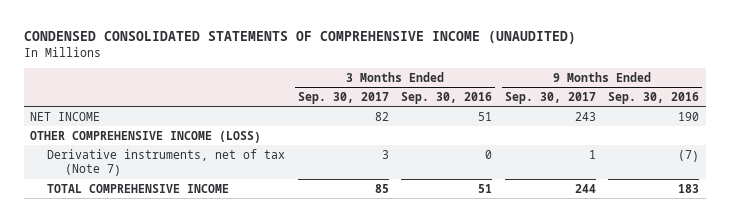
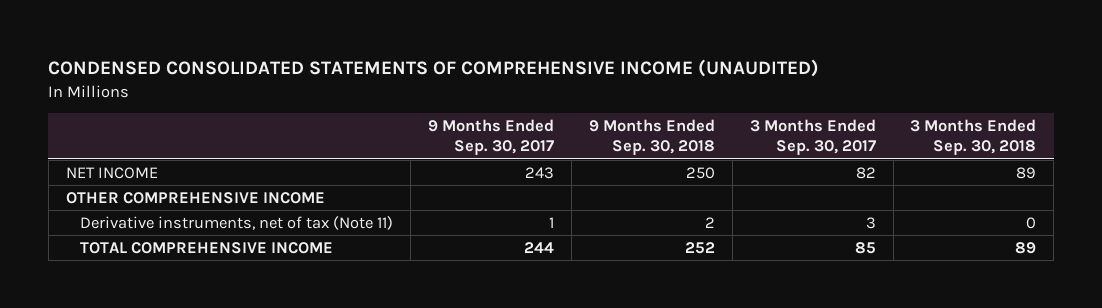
[401,91,493,104] Sep. 30, 2016 -> none
[608,91,700,104] Sep. 30, 2016 -> none
none -> [588,119,715,156] 9 Months Ended Sep. 30, 2018
none -> [910,119,1037,156] 3 Months Ended Sep. 30, 2018
[29,130,261,143] OTHER COMPREHENSIVE INCOME (LOSS) -> [65,191,325,204] OTHER COMPREHENSIVE INCOME
[47,148,286,177] Derivative instruments, net of tax (Note 7) -> [79,215,393,230] Derivative instruments, net of tax (Note 11)

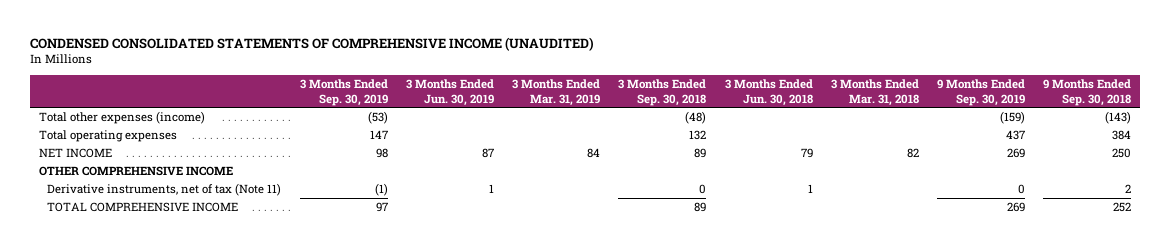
[427,119,554,156] 9 Months Ended Sep. 30, 2017 -> none
[749,119,876,156] 3 Months Ended Sep. 30, 2017 -> none
none -> [299,79,388,106] 3 Months Ended Sep. 30, 2019
none -> [405,79,494,106] 3 Months Ended Jun. 30, 2019
none -> [512,79,601,106] 3 Months Ended Mar. 31, 2019
none -> [724,79,813,106] 3 Months Ended Jun. 30, 2018
none -> [830,79,919,106] 3 Months Ended Mar. 31, 2018
none -> [937,79,1026,106] 9 Months Ended Sep. 30, 2019
none -> [39,111,206,125] Total other expenses (income)
none -> [39,130,178,143] Total operating expenses

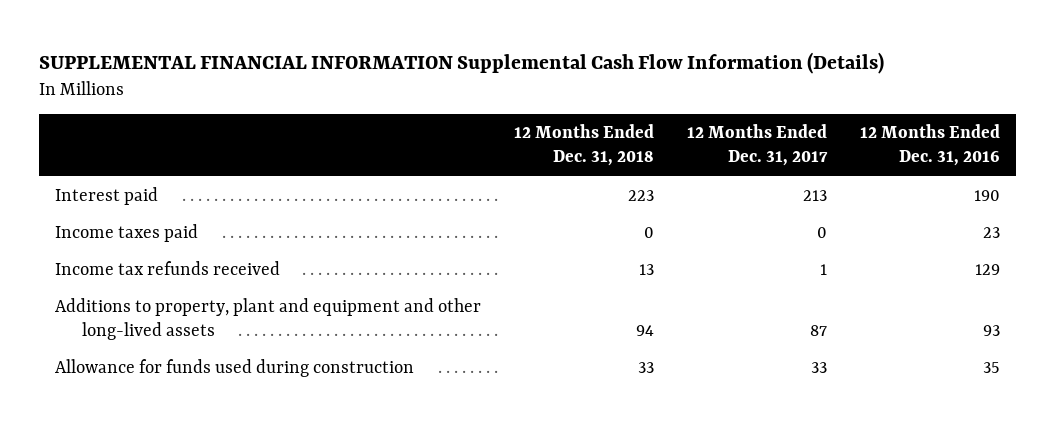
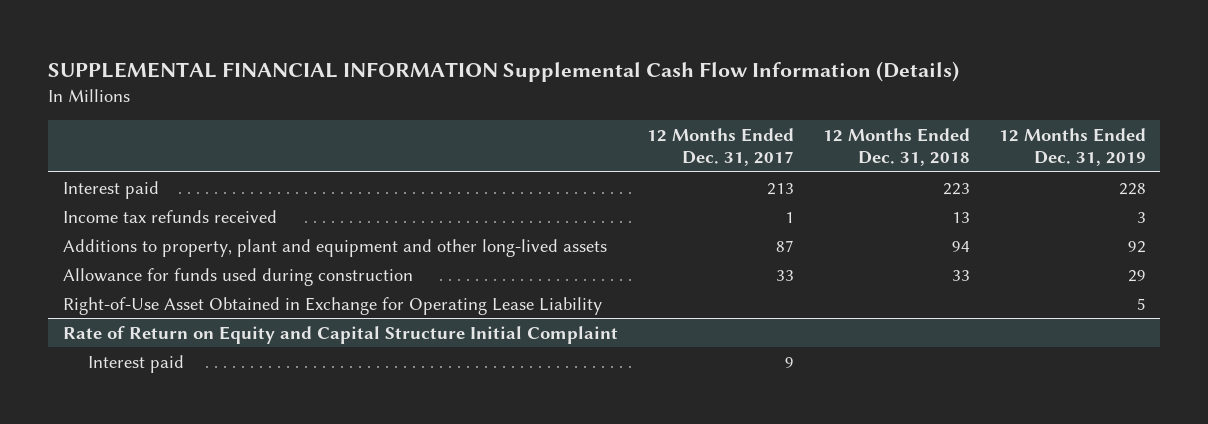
[859,124,1000,167] 12 Months Ended Dec. 31, 2016 -> none
none -> [998,128,1146,167] 12 Months Ended Dec. 31, 2019
[55,224,199,243] Income taxes paid -> none
none -> [62,296,602,315] Right-of-Use Asset Obtained in Exchange for Operating Lease Liability
none -> [62,325,618,344] Rate of Return on Equity and Capital Structure Initial Complaint
none -> [87,354,184,373] Interest paid

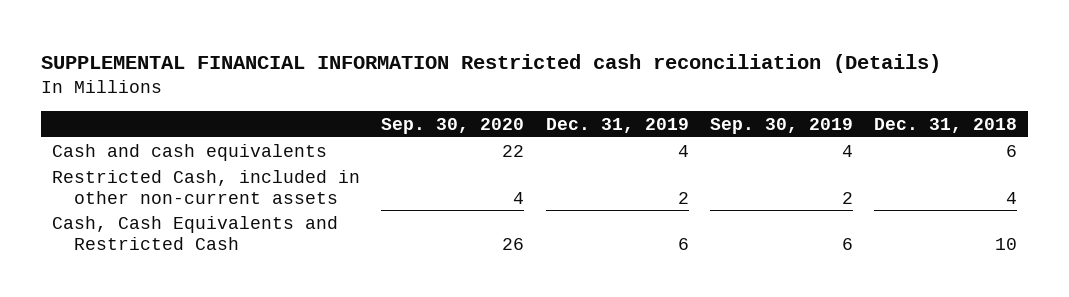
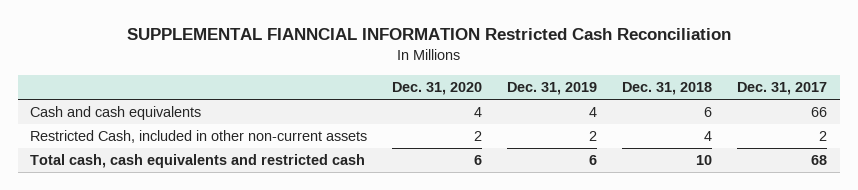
[41,54,942,74] SUPPLEMENTAL FINANCIAL INFORMATION Restricted cash reconciliation (Details) -> [126,28,731,41] SUPPLEMENTAL FIANNCIAL INFORMATION Restricted Cash Reconciliation
[381,117,525,134] Sep. 30, 2020 -> none
[709,117,853,134] Sep. 30, 2019 -> none
none -> [392,82,483,96] Dec. 31, 2020
none -> [737,82,828,96] Dec. 31, 2017
[52,215,339,250] Cash, Cash Equivalents and Restricted Cash -> [30,154,366,169] Total cash, cash equivalents and restricted cash

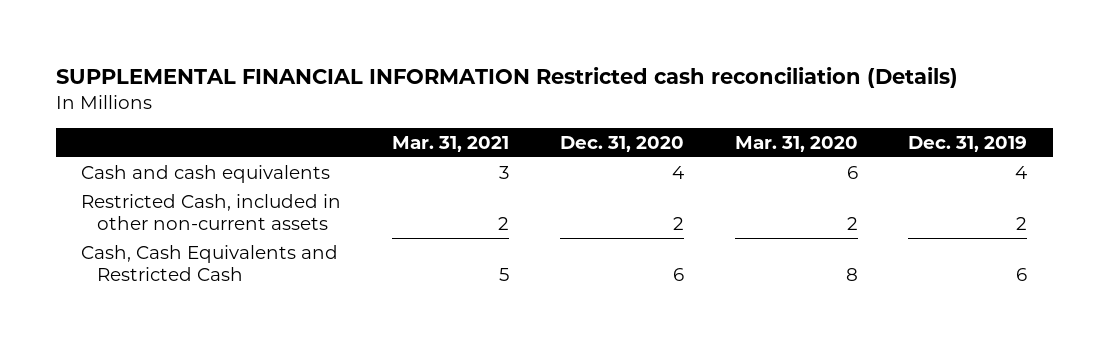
[126,28,731,41] SUPPLEMENTAL FIANNCIAL INFORMATION Restricted Cash Reconciliation -> [55,67,958,89] SUPPLEMENTAL FINANCIAL INFORMATION Restricted cash reconciliation (Details)
[622,82,713,96] Dec. 31, 2018 -> none
[737,82,828,96] Dec. 31, 2017 -> none
none -> [391,135,509,152] Mar. 31, 2021
none -> [734,135,858,152] Mar. 31, 2020
[30,154,366,169] Total cash, cash equivalents and restricted cash -> [81,245,339,282] Cash, Cash Equivalents and Restricted Cash

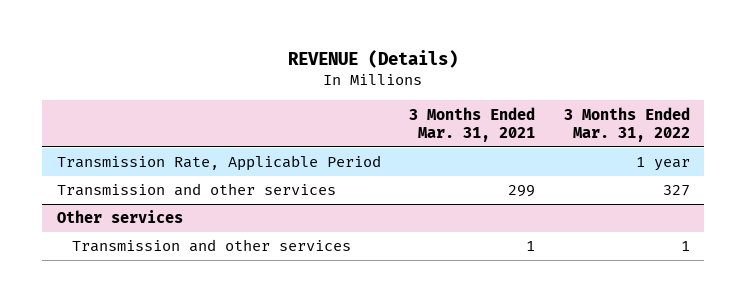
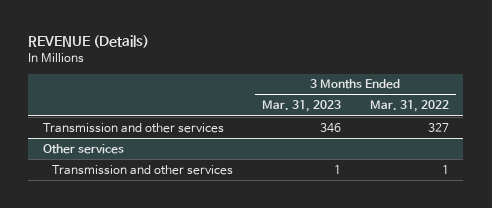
[409,106,536,142] 3 Months Ended Mar. 31, 2021 -> none
none -> [262,100,342,113] Mar. 31, 2023
[56,155,381,172] Transmission Rate, Applicable Period -> none

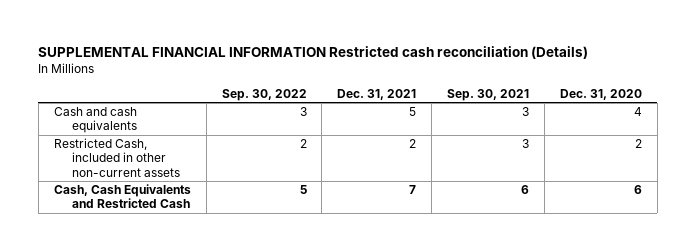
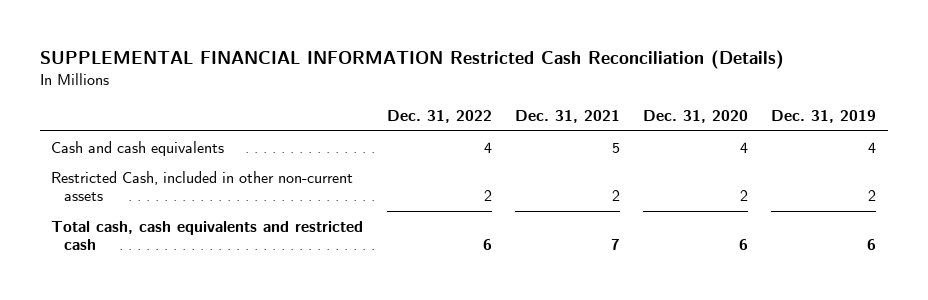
[38,45,589,59] SUPPLEMENTAL FINANCIAL INFORMATION Restricted cash reconciliation (Details) -> [39,49,784,69] SUPPLEMENTAL FINANCIAL INFORMATION Restricted Cash Reconciliation (Details)
[221,89,307,102] Sep. 30, 2022 -> none
[447,89,530,102] Sep. 30, 2021 -> none
none -> [386,110,492,124] Dec. 31, 2022
none -> [771,110,877,124] Dec. 31, 2019
[53,184,191,209] Cash, Cash Equivalents and Restricted Cash -> [51,220,364,250] Total cash, cash equivalents and restricted cash

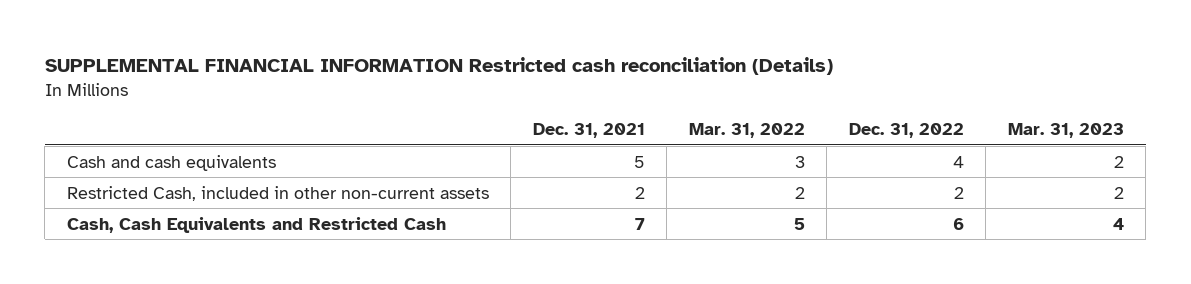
[39,49,784,69] SUPPLEMENTAL FINANCIAL INFORMATION Restricted Cash Reconciliation (Details) -> [44,57,833,76] SUPPLEMENTAL FINANCIAL INFORMATION Restricted cash reconciliation (Details)
[643,110,749,124] Dec. 31, 2020 -> none
[771,110,877,124] Dec. 31, 2019 -> none
none -> [688,123,805,139] Mar. 31, 2022
none -> [1007,123,1124,139] Mar. 31, 2023
[51,220,364,250] Total cash, cash equivalents and restricted cash -> [66,216,446,233] Cash, Cash Equivalents and Restricted Cash

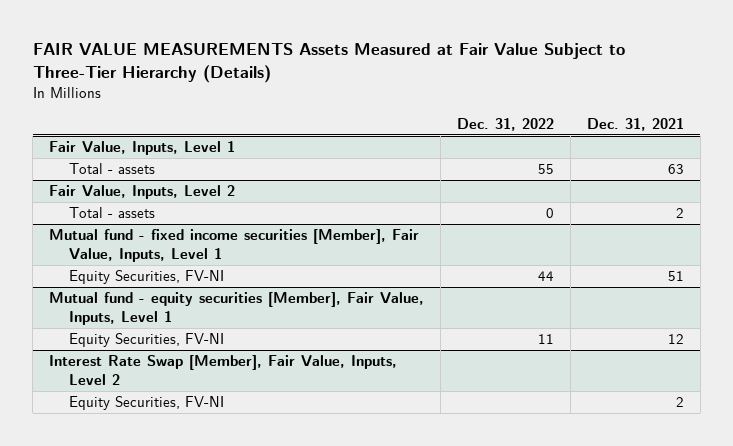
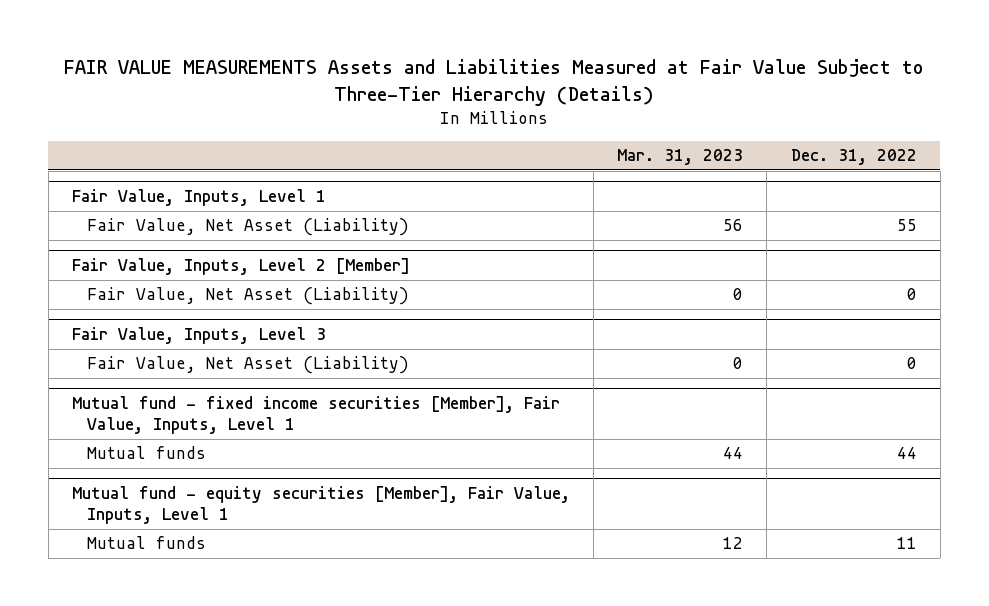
[32,43,625,83] FAIR VALUE MEASUREMENTS Assets Measured at Fair Value Subject to Three-Tier Hierarchy (Details) -> [64,59,924,106] FAIR VALUE MEASUREMENTS Assets and Liabilities Measured at Fair Value Subject to Three-Tier Hierarchy (Details)
[586,117,684,131] Dec. 31, 2021 -> none
none -> [617,149,744,166] Mar. 31, 2023
[68,163,155,175] Total - assets -> none
[68,207,155,219] Total - assets -> none
none -> [86,218,409,237] Fair Value, Net Asset (Liability)
[49,185,236,200] Fair Value, Inputs, Level 2 -> [71,257,410,275] Fair Value, Inputs, Level 2 [Member]
none -> [86,287,409,306] Fair Value, Net Asset (Liability)
none -> [71,326,326,344] Fair Value, Inputs, Level 3
none -> [86,356,409,375] Fair Value, Net Asset (Liability)
[68,270,224,285] Equity Securities, FV-NI -> [86,446,206,460] Mutual funds
[49,355,398,386] Interest Rate Swap [Member], Fair Value, Inputs, Level 2 -> none
[68,396,224,411] Equity Securities, FV-NI -> none
[68,333,224,348] Equity Securities, FV-NI -> [86,536,206,550] Mutual funds

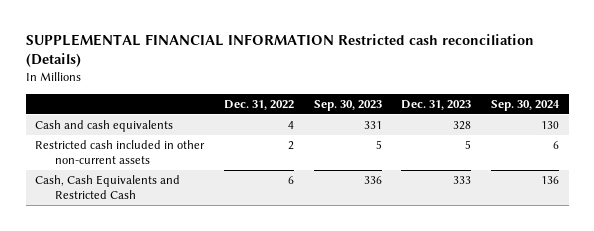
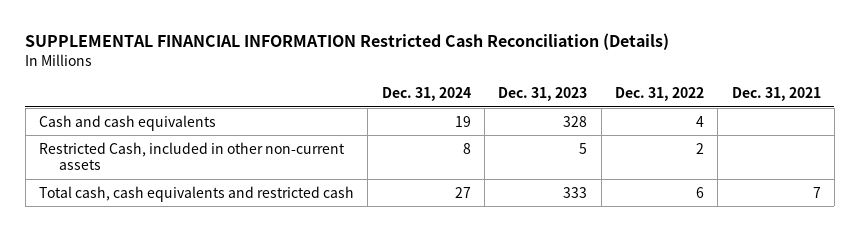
[25,33,534,68] SUPPLEMENTAL FINANCIAL INFORMATION Restricted cash reconciliation (Details) -> [25,32,670,50] SUPPLEMENTAL FINANCIAL INFORMATION Restricted Cash Reconciliation (Details)
[313,99,382,111] Sep. 30, 2023 -> none
[490,99,560,111] Sep. 30, 2024 -> none
none -> [381,87,471,102] Dec. 31, 2024
none -> [731,87,821,102] Dec. 31, 2021
[35,140,206,164] Restricted cash included in other non-current assets -> [38,141,345,171] Restricted Cash, included in other non-current assets
[35,175,181,199] Cash, Cash Equivalents and Restricted Cash -> [38,185,354,202] Total cash, cash equivalents and restricted cash

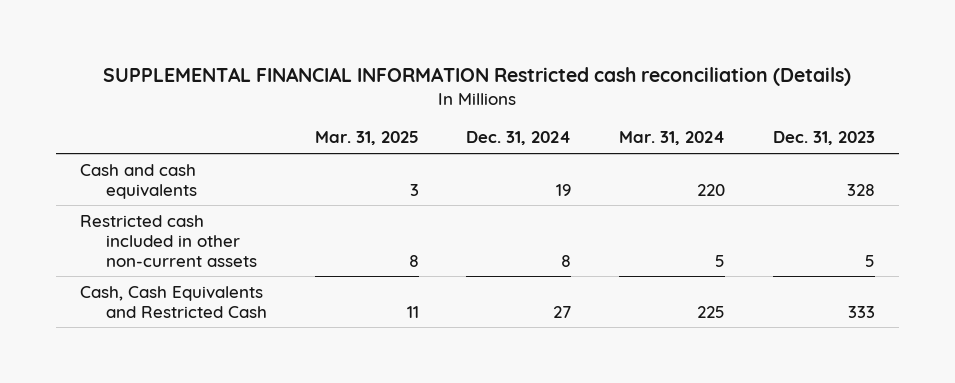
[25,32,670,50] SUPPLEMENTAL FINANCIAL INFORMATION Restricted Cash Reconciliation (Details) -> [103,67,852,87] SUPPLEMENTAL FINANCIAL INFORMATION Restricted cash reconciliation (Details)
[614,87,704,102] Dec. 31, 2022 -> none
[731,87,821,102] Dec. 31, 2021 -> none
none -> [314,131,419,146] Mar. 31, 2025
none -> [619,131,726,146] Mar. 31, 2024
[38,141,345,171] Restricted Cash, included in other non-current assets -> [79,214,257,267] Restricted cash included in other non-current assets
[38,185,354,202] Total cash, cash equivalents and restricted cash -> [79,285,267,318] Cash, Cash Equivalents and Restricted Cash

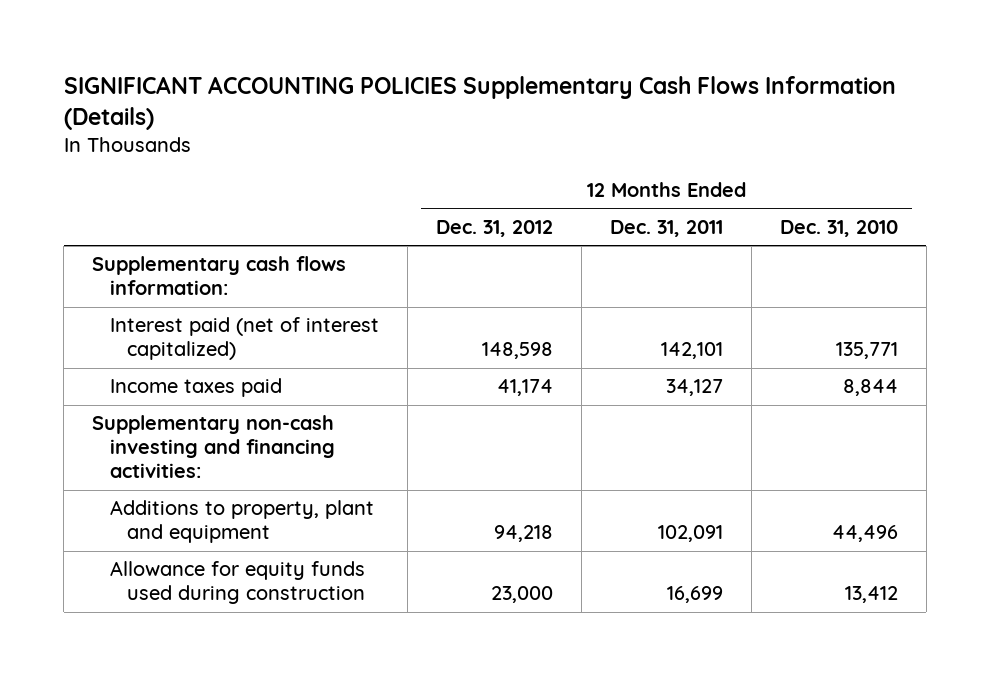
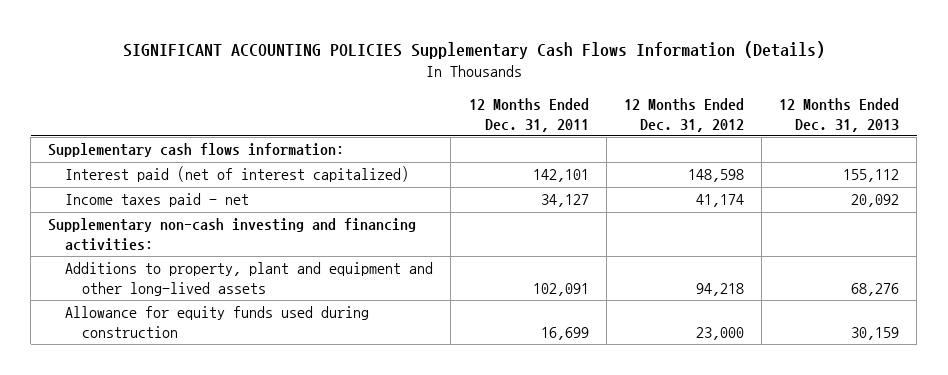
[779,220,898,238] Dec. 31, 2010 -> none
none -> [779,98,900,132] 12 Months Ended Dec. 31, 2013
[109,378,282,398] Income taxes paid -> [65,193,250,208] Income taxes paid - net
[109,500,374,544] Additions to property, plant and equipment -> [65,262,434,296] Additions to property, plant and equipment and other long-lived assets

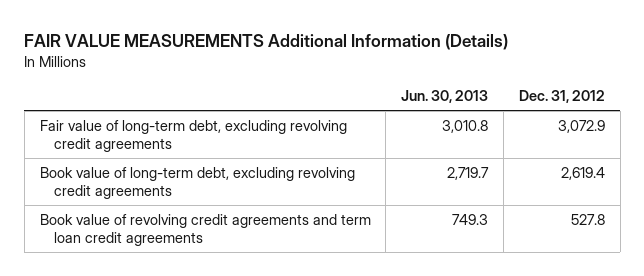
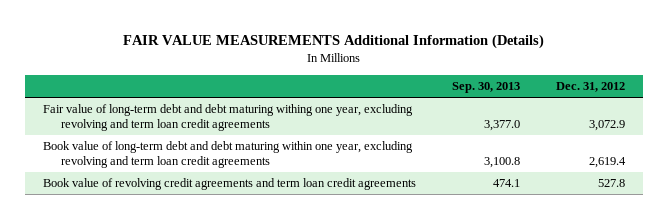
[401,89,489,103] Jun. 30, 2013 -> none
none -> [452,82,521,94] Sep. 30, 2013
[39,119,347,152] Fair value of long-term debt, excluding revolving credit agreements -> [43,104,414,132] Fair value of long-term debt and debt maturing withing one year, excluding revolving and term loan credit agreements
[39,166,355,199] Book value of long-term debt, excluding revolving credit agreements -> [43,141,414,169] Book value of long-term debt and debt maturing within one year, excluding revolving and term loan credit agreements

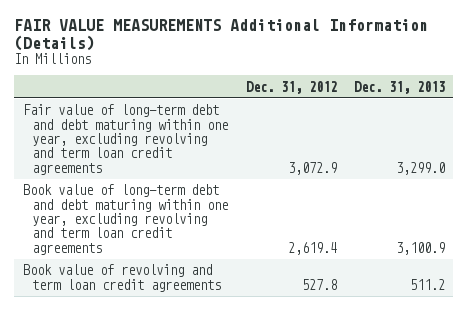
[452,82,521,94] Sep. 30, 2013 -> none
none -> [353,80,445,94] Dec. 31, 2013
[43,104,414,132] Fair value of long-term debt and debt maturing withing one year, excluding revolving and term loan credit agreements -> [22,104,229,175] Fair value of long-term debt and debt maturing within one year, excluding revolving and term loan credit agreements
[43,178,417,191] Book value of revolving credit agreements and term loan credit agreements -> [22,264,222,292] Book value of revolving and term loan credit agreements

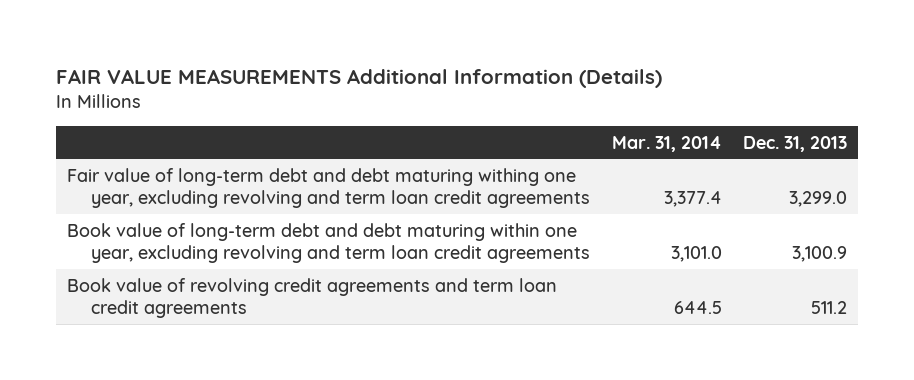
[245,80,337,94] Dec. 31, 2012 -> none
none -> [611,135,722,152] Mar. 31, 2014
[22,104,229,175] Fair value of long-term debt and debt maturing within one year, excluding revolving and term loan credit agreements -> [66,167,591,209] Fair value of long-term debt and debt maturing withing one year, excluding revolving and term loan credit agreements
[22,264,222,292] Book value of revolving and term loan credit agreements -> [66,277,557,319] Book value of revolving credit agreements and term loan credit agreements

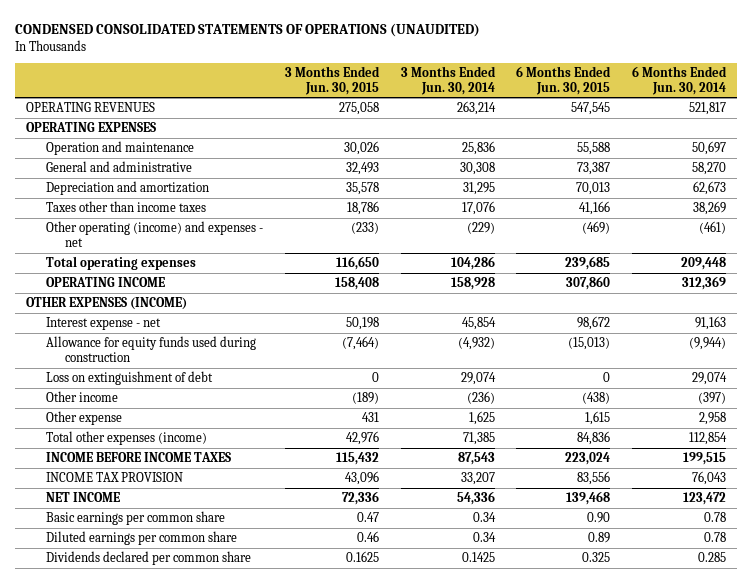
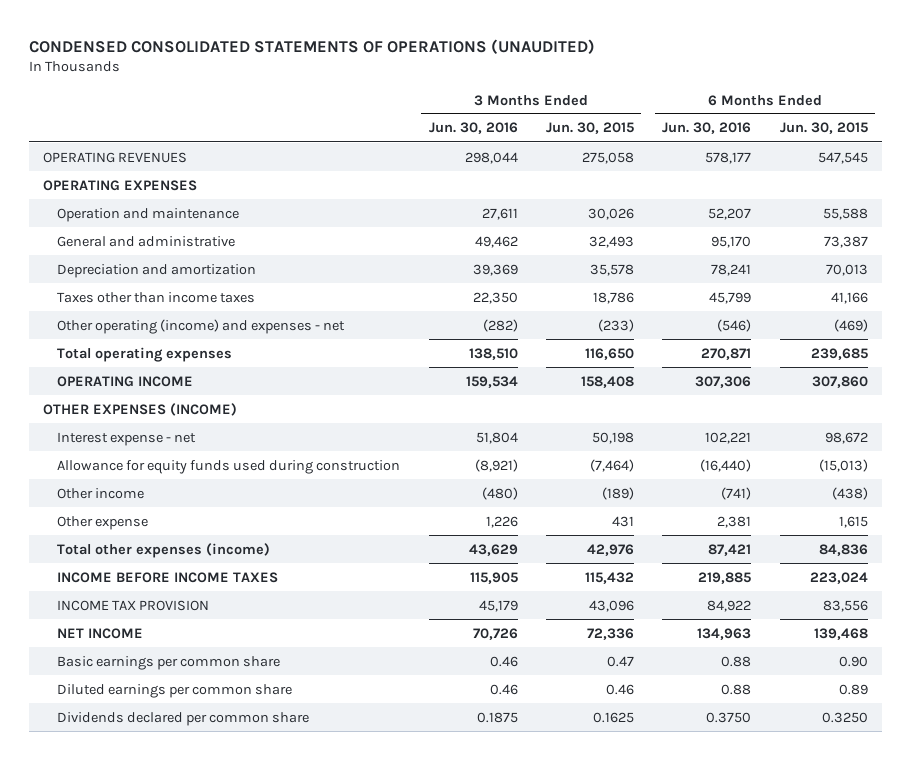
[400,66,496,95] 3 Months Ended Jun. 30, 2014 -> none
[632,66,728,95] 6 Months Ended Jun. 30, 2014 -> none
none -> [428,122,518,135] Jun. 30, 2016
none -> [662,122,752,135] Jun. 30, 2016
[45,371,213,386] Loss on extinguishment of debt -> none
[582,552,611,563] 0.325 -> [821,711,868,723] 0.3250

